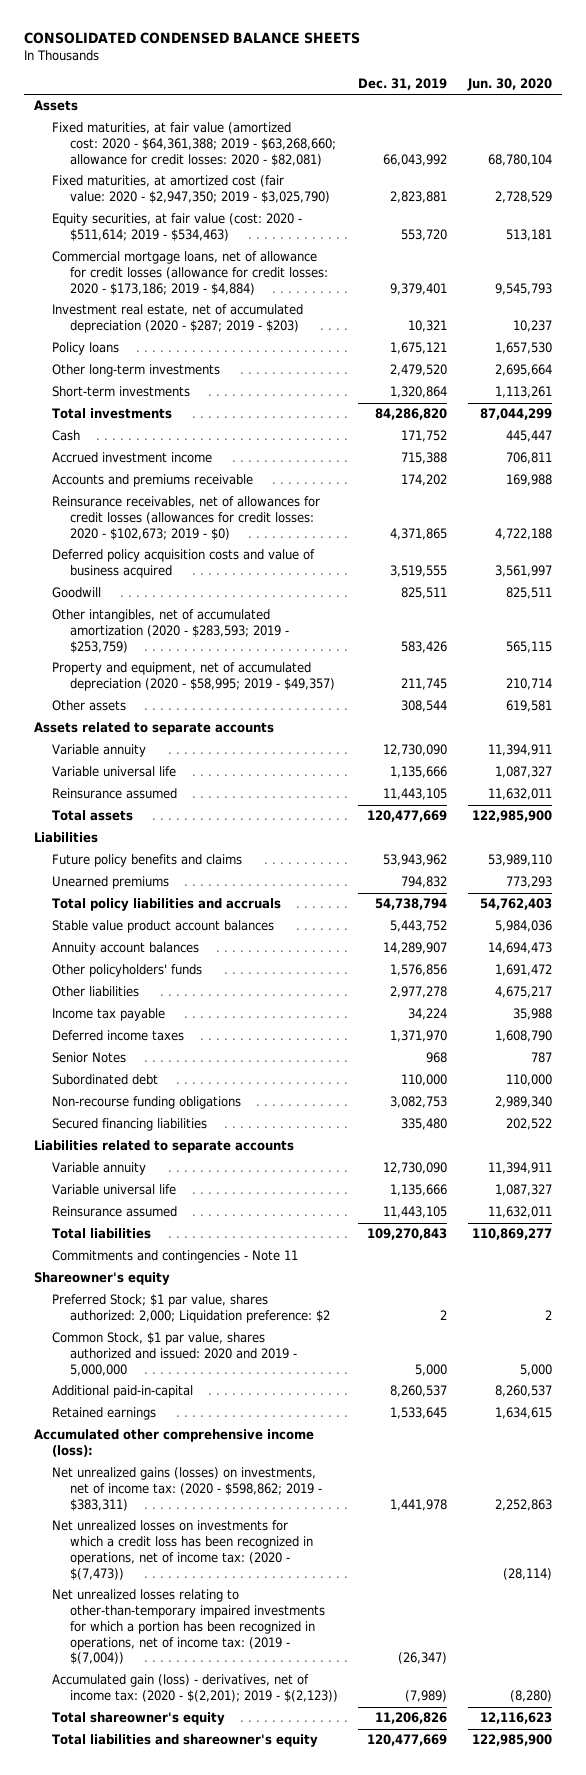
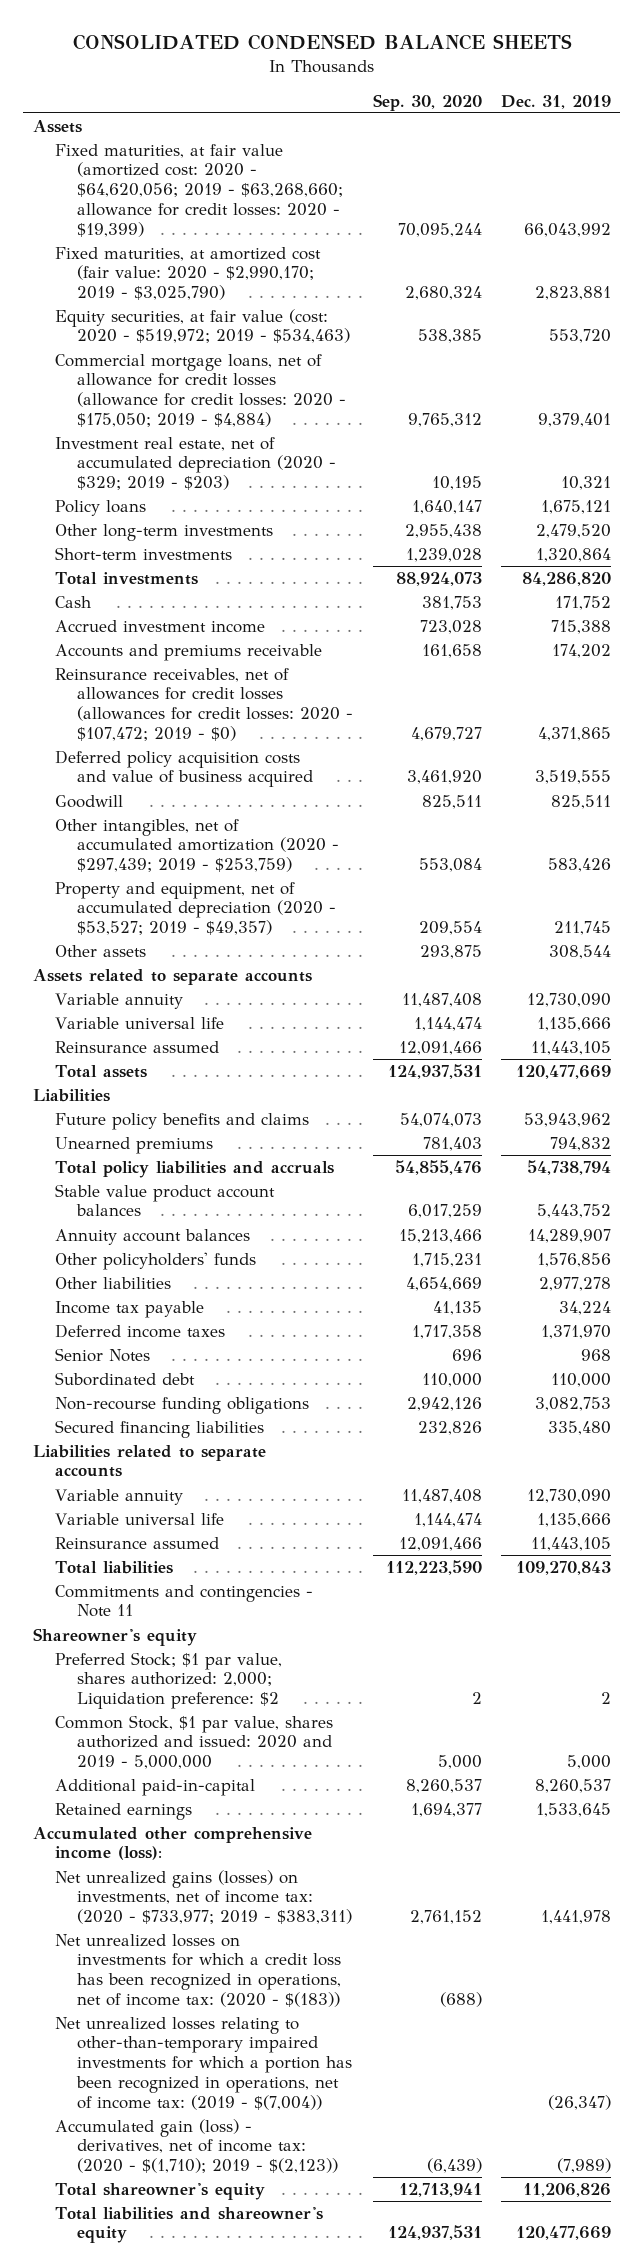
[466,77,552,91] Jun. 30, 2020 -> none
none -> [372,93,482,111] Sep. 30, 2020
[52,122,336,166] Fixed maturities, at fair value (amortized cost: 2020 - $64,361,388; 2019 - $63,268,660; allowance for credit losses: 2020 - $82,081) -> [55,143,344,237] Fixed maturities, at fair value (amortized cost: 2020 - $64,620,056; 2019 - $63,268,660; allowance for credit losses: 2020 - $19,399)
[52,175,330,204] Fixed maturities, at amortized cost (fair value: 2020 - $2,947,350; 2019 - $3,025,790) -> [55,246,322,301] Fixed maturities, at amortized cost (fair value: 2020 - $2,990,170; 2019 - $3,025,790)
[52,213,303,242] Equity securities, at fair value (cost: 2020 - $511,614; 2019 - $534,463) -> [55,308,351,344] Equity securities, at fair value (cost: 2020 - $519,972; 2019 - $534,463)
[52,251,328,295] Commercial mortgage loans, net of allowance for credit losses (allowance for credit losses: 2020 - $173,186; 2019 - $4,884) -> [55,353,347,427] Commercial mortgage loans, net of allowance for credit losses (allowance for credit losses: 2020 - $175,050; 2019 - $4,884)
[52,304,304,334] Investment real estate, net of accumulated depreciation (2020 - $287; 2019 - $203) -> [55,436,337,491] Investment real estate, net of accumulated depreciation (2020 - $329; 2019 - $203)
[52,496,321,540] Reinsurance receivables, net of allowances for credit losses (allowances for credit losses: 2020 - $102,673; 2019 - $0) -> [55,667,354,741] Reinsurance receivables, net of allowances for credit losses (allowances for credit losses: 2020 - $107,472; 2019 - $0)
[52,609,289,653] Other intangibles, net of accumulated amortization (2020 - $283,593; 2019 - $253,759) -> [55,818,340,873] Other intangibles, net of accumulated amortization (2020 - $297,439; 2019 - $253,759)
[52,662,335,692] Property and equipment, net of accumulated depreciation (2020 - $58,995; 2019 - $49,357) -> [55,881,337,936] Property and equipment, net of accumulated depreciation (2020 - $53,527; 2019 - $49,357)
[52,1467,322,1511] Net unrealized gains (losses) on investments, net of income tax: (2020 - $598,862; 2019 - $383,311) -> [55,1869,353,1925] Net unrealized gains (losses) on investments, net of income tax: (2020 - $733,977; 2019 - $383,311)
[52,1520,313,1580] Net unrealized losses on investments for which a credit loss has been recognized in operations, net of income tax: (2020 - $(7,473)) -> [55,1933,342,2007] Net unrealized losses on investments for which a credit loss has been recognized in operations, net of income tax: (2020 - $(183))
[52,1674,338,1703] Accumulated gain (loss) - derivatives, net of income tax: (2020 - $(2,201); 2019 - $(2,123)) -> [55,2118,339,2174] Accumulated gain (loss) - derivatives, net of income tax: (2020 - $(1,710); 2019 - $(2,123))

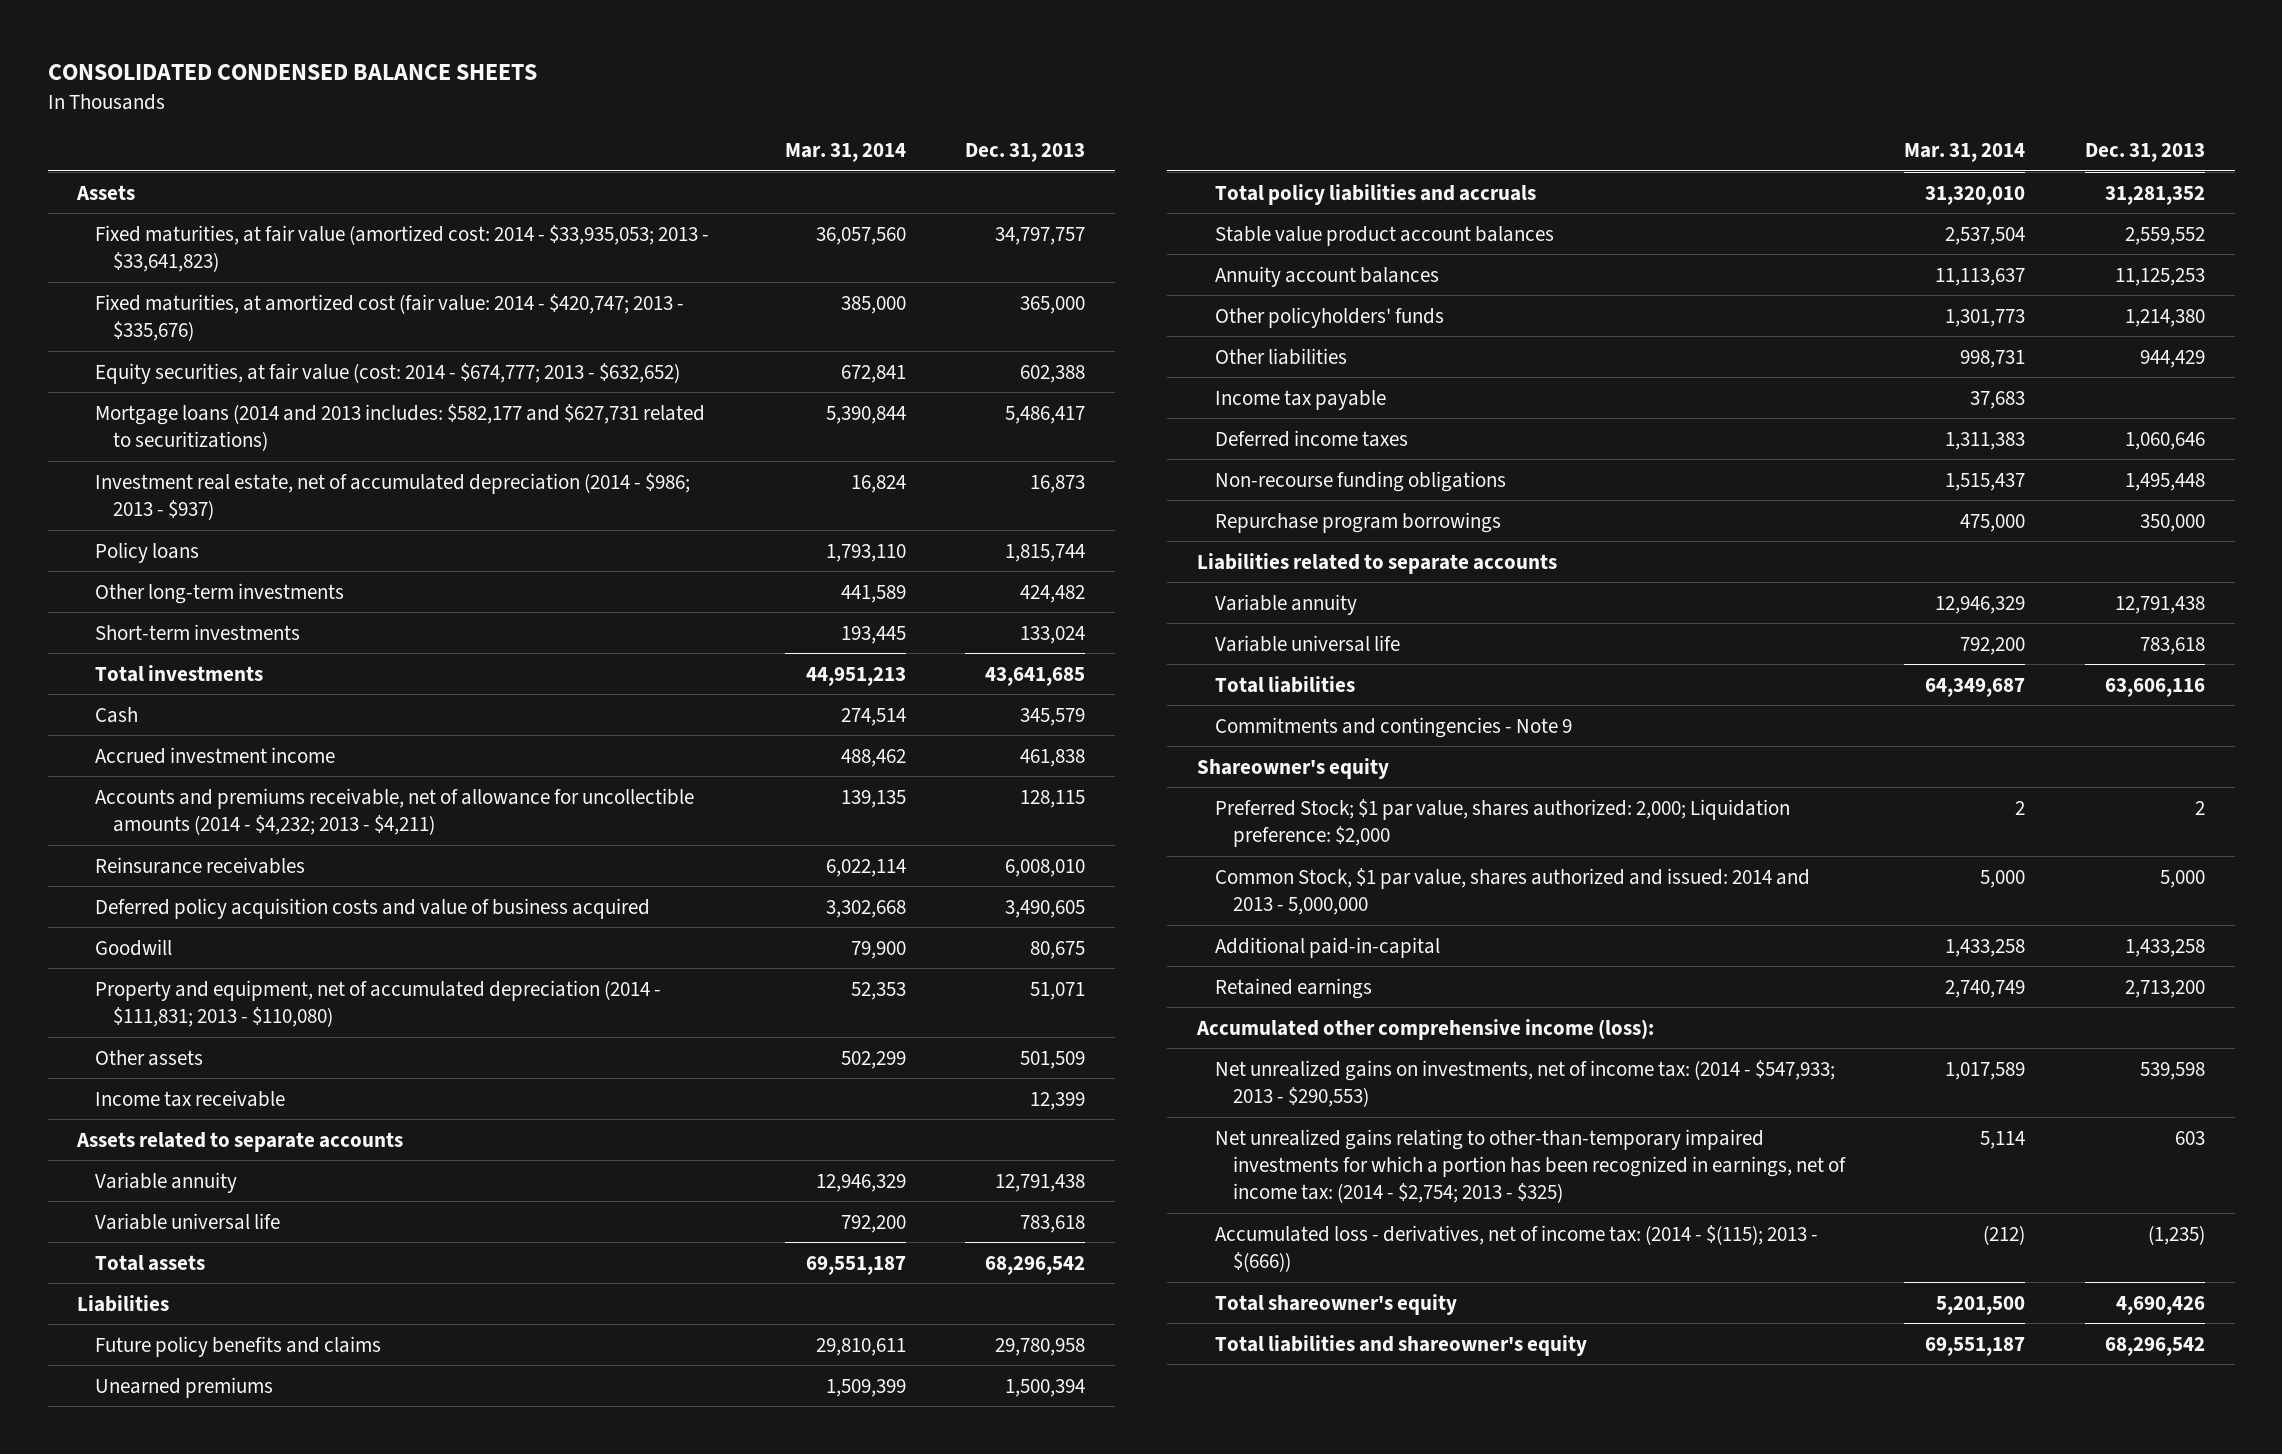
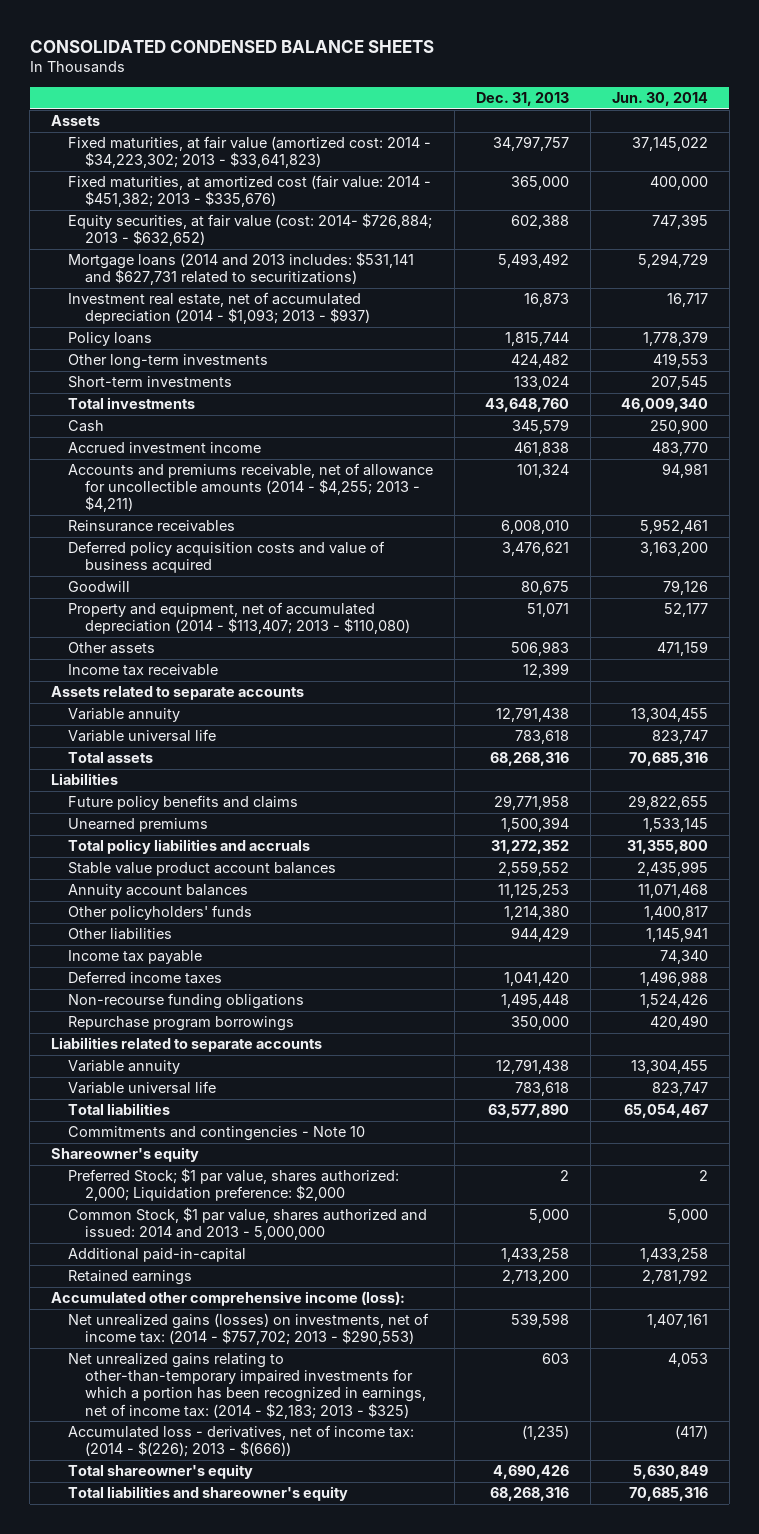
[784,143,906,163] Mar. 31, 2014 -> none
none -> [611,92,708,107] Jun. 30, 2014
[95,224,710,272] Fixed maturities, at fair value (amortized cost: 2014 - $33,935,053; 2013 - $33,641,823) -> [68,136,432,169] Fixed maturities, at fair value (amortized cost: 2014 - $34,223,302; 2013 - $33,641,823)
[95,293,685,341] Fixed maturities, at amortized cost (fair value: 2014 - $420,747; 2013 - $335,676) -> [68,175,432,208] Fixed maturities, at amortized cost (fair value: 2014 - $451,382; 2013 - $335,676)
[95,362,681,384] Equity securities, at fair value (cost: 2014 - $674,777; 2013 - $632,652) -> [68,213,433,247] Equity securities, at fair value (cost: 2014- $726,884; 2013 - $632,652)
[95,403,706,451] Mortgage loans (2014 and 2013 includes: $582,177 and $627,731 related to securitizations) -> [68,252,415,286] Mortgage loans (2014 and 2013 includes: $531,141 and $627,731 related to securitizations)
[1005,405,1086,424] 5,486,417 -> [498,253,570,269] 5,493,492
[95,472,691,520] Investment real estate, net of accumulated depreciation (2014 - $986; 2013 - $937) -> [68,292,370,325] Investment real estate, net of accumulated depreciation (2014 - $1,093; 2013 - $937)
[985,666,1086,686] 43,641,685 -> [485,398,570,413] 43,648,760
[95,787,695,835] Accounts and premiums receivable, net of allowance for uncollectible amounts (2014 - $4,232; 2013 - $4,211) -> [68,463,434,513] Accounts and premiums receivable, net of allowance for uncollectible amounts (2014 - $4,255; 2013 - $4,211)
[1020,789,1086,808] 128,115 -> [517,464,570,479] 101,324
[1005,899,1086,918] 3,490,605 -> [502,542,570,557] 3,476,621
[95,979,662,1027] Property and equipment, net of accumulated depreciation (2014 - $111,831; 2013 - $110,080) -> [68,602,410,635] Property and equipment, net of accumulated depreciation (2014 - $113,407; 2013 - $110,080)
[1020,1050,1086,1069] 501,509 -> [511,641,570,657] 506,983
[985,1255,1086,1275] 68,296,542 -> [490,752,570,767] 68,268,316
[995,1337,1086,1356] 29,780,958 -> [494,795,570,811] 29,771,958
[2104,185,2205,205] 31,281,352 -> [491,840,570,855] 31,272,352
[2124,431,2205,450] 1,060,646 -> [504,972,570,987] 1,041,420
[2104,677,2205,697] 63,606,116 -> [488,1104,570,1119] 63,577,890
[1215,716,1573,738] Commitments and contingencies - Note 9 -> [68,1126,366,1142] Commitments and contingencies - Note 10
[1215,1059,1836,1107] Net unrealized gains on investments, net of income tax: (2014 - $547,933; 2013 - $290,553) -> [68,1313,430,1346] Net unrealized gains (losses) on investments, net of income tax: (2014 - $757,702; 2013 - $290,553)
[1215,1128,1847,1204] Net unrealized gains relating to other-than-temporary impaired investments for which a portion has been recognized in earnings, net of income tax: (2014 - $2,754; 2013 - $325) -> [68,1353,426,1419] Net unrealized gains relating to other-than-temporary impaired investments for which a portion has been recognized in earnings, net of income tax: (2014 - $2,183; 2013 - $325)
[1215,1224,1819,1272] Accumulated loss - derivatives, net of income tax: (2014 - $(115); 2013 - $(666)) -> [68,1425,415,1458] Accumulated loss - derivatives, net of income tax: (2014 - $(226); 2013 - $(666))
[2104,1336,2205,1356] 68,296,542 -> [490,1487,570,1502] 68,268,316

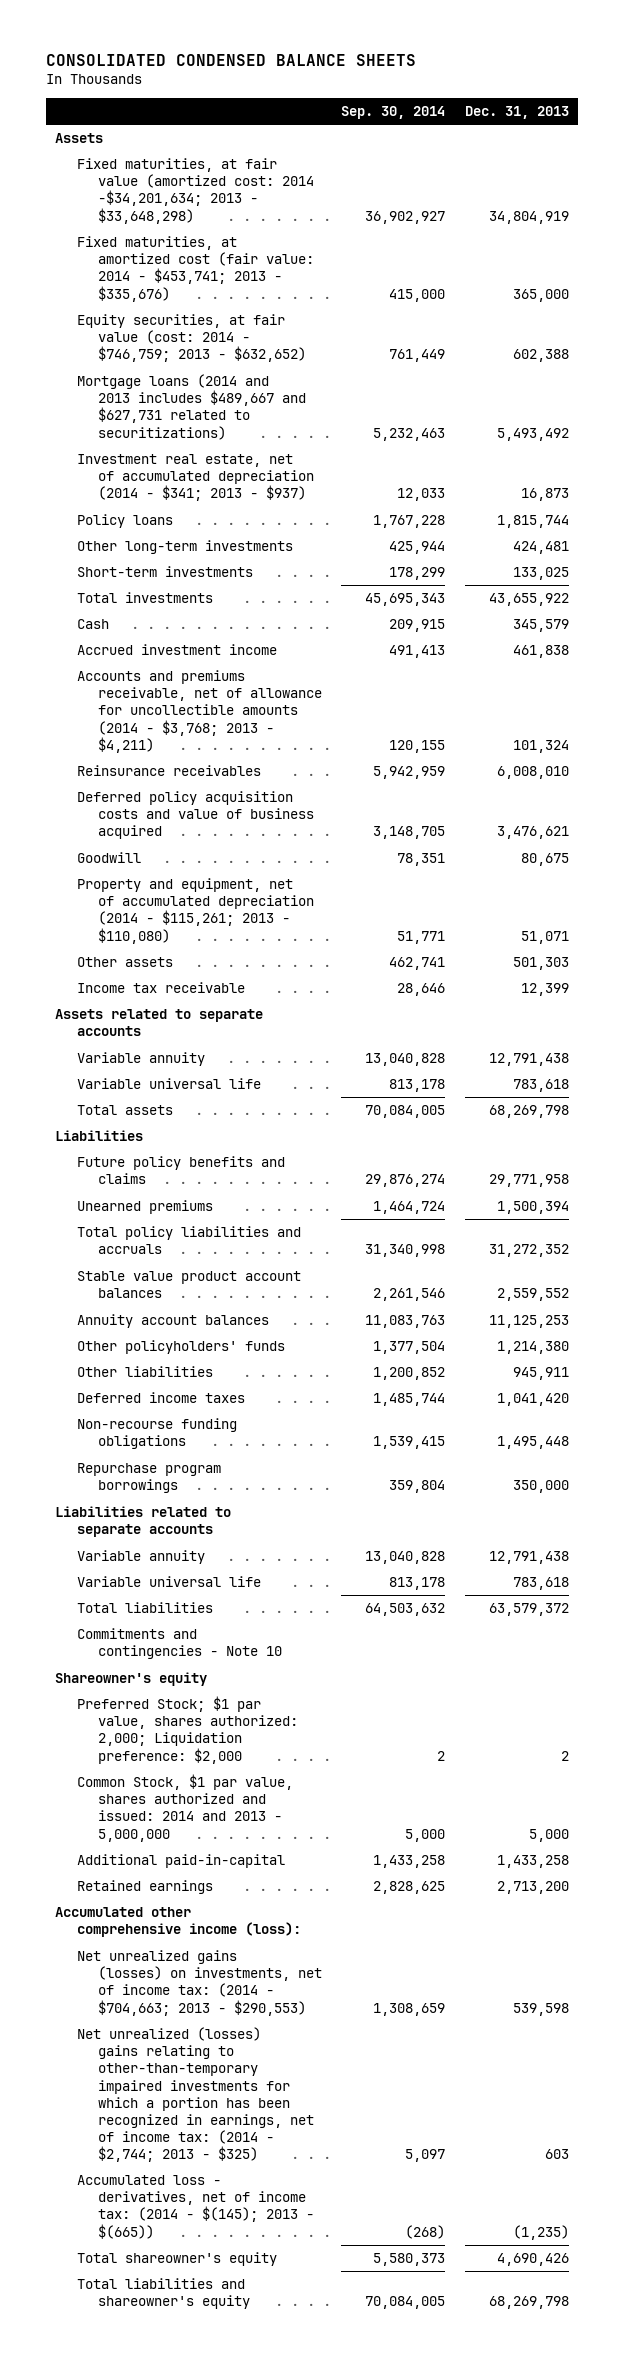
[611,92,708,107] Jun. 30, 2014 -> none
none -> [341,105,446,119] Sep. 30, 2014
[68,136,432,169] Fixed maturities, at fair value (amortized cost: 2014 - $34,223,302; 2013 - $33,641,823) -> [76,158,314,224] Fixed maturities, at fair value (amortized cost: 2014 -$34,201,634; 2013 - $33,648,298)
[493,136,570,152] 34,797,757 -> [488,210,569,224] 34,804,919
[68,175,432,208] Fixed maturities, at amortized cost (fair value: 2014 - $451,382; 2013 - $335,676) -> [76,236,314,302] Fixed maturities, at amortized cost (fair value: 2014 - $453,741; 2013 - $335,676)
[68,213,433,247] Equity securities, at fair value (cost: 2014- $726,884; 2013 - $632,652) -> [76,314,306,363] Equity securities, at fair value (cost: 2014 - $746,759; 2013 - $632,652)
[68,252,415,286] Mortgage loans (2014 and 2013 includes: $531,141 and $627,731 related to securitizations) -> [76,374,306,440] Mortgage loans (2014 and 2013 includes $489,667 and $627,731 related to securitizations)
[68,292,370,325] Investment real estate, net of accumulated depreciation (2014 - $1,093; 2013 - $937) -> [76,454,314,502] Investment real estate, net of accumulated depreciation (2014 - $341; 2013 - $937)
[511,354,570,369] 424,482 -> [512,541,569,555] 424,481
[514,376,570,391] 133,024 -> [512,567,569,581] 133,025
[485,398,570,413] 43,648,760 -> [488,593,569,607] 43,655,922
[68,463,434,513] Accounts and premiums receivable, net of allowance for uncollectible amounts (2014 - $4,255; 2013 - $4,211) -> [76,670,322,753] Accounts and premiums receivable, net of allowance for uncollectible amounts (2014 - $3,768; 2013 - $4,211)
[68,602,410,635] Property and equipment, net of accumulated depreciation (2014 - $113,407; 2013 - $110,080) -> [76,878,314,944] Property and equipment, net of accumulated depreciation (2014 - $115,261; 2013 - $110,080)
[511,641,570,657] 506,983 -> [512,957,569,971] 501,303
[490,752,570,767] 68,268,316 -> [488,1105,569,1119] 68,269,798
[68,950,203,965] Income tax payable -> none
[511,927,570,943] 944,429 -> [512,1367,569,1381] 945,911
[488,1104,570,1119] 63,577,890 -> [488,1603,569,1617] 63,579,372
[68,1313,430,1346] Net unrealized gains (losses) on investments, net of income tax: (2014 - $757,702; 2013 - $290,553) -> [76,1950,322,2016] Net unrealized gains (losses) on investments, net of income tax: (2014 - $704,663; 2013 - $290,553)
[68,1353,426,1419] Net unrealized gains relating to other-than-temporary impaired investments for which a portion has been recognized in earnings, net of income tax: (2014 - $2,183; 2013 - $325) -> [76,2027,314,2163] Net unrealized (losses) gains relating to other-than-temporary impaired investments for which a portion has been recognized in earnings, net of income tax: (2014 - $2,744; 2013 - $325)
[68,1425,415,1458] Accumulated loss - derivatives, net of income tax: (2014 - $(226); 2013 - $(666)) -> [76,2175,314,2239] Accumulated loss - derivatives, net of income tax: (2014 - $(145); 2013 - $(665))
[490,1487,570,1502] 68,268,316 -> [488,2296,569,2310] 68,269,798

